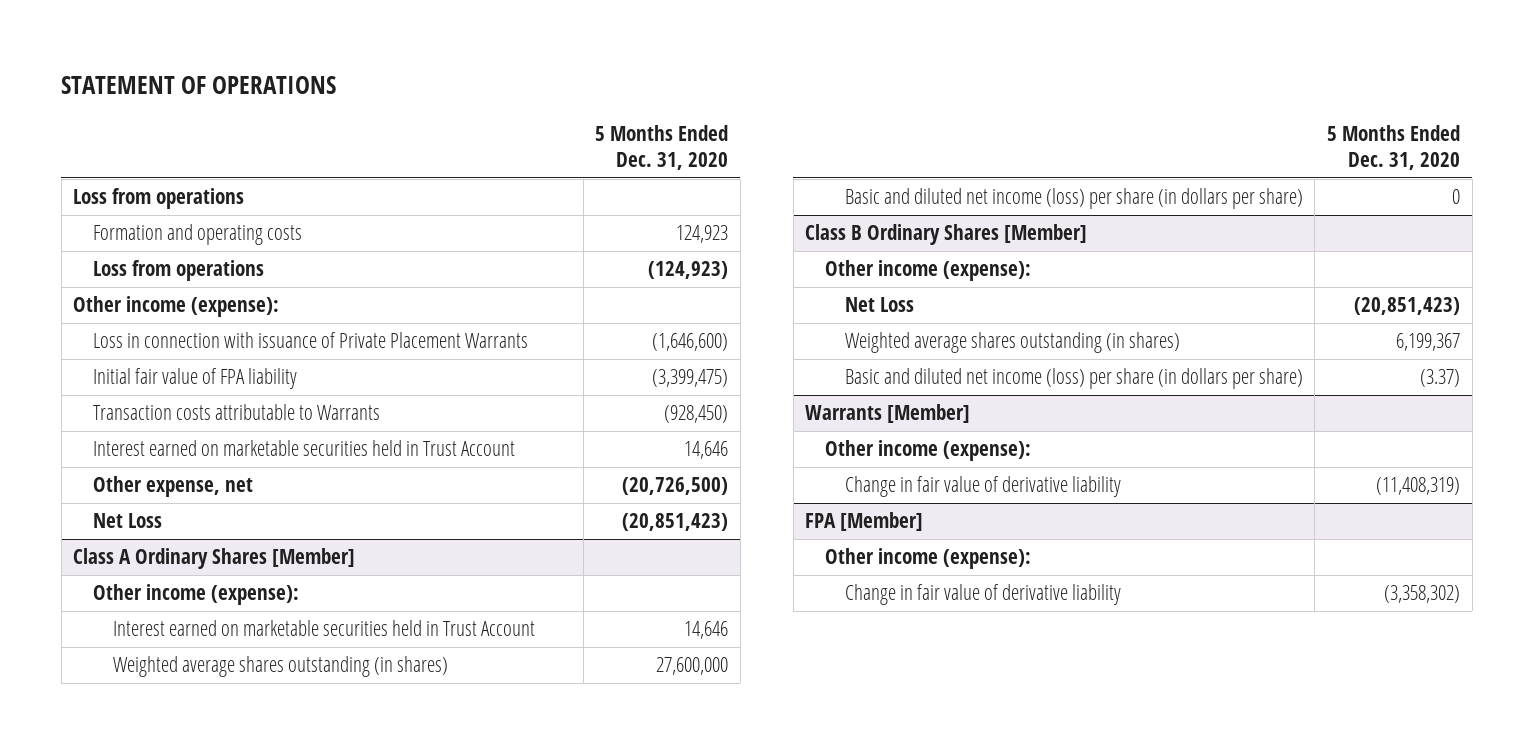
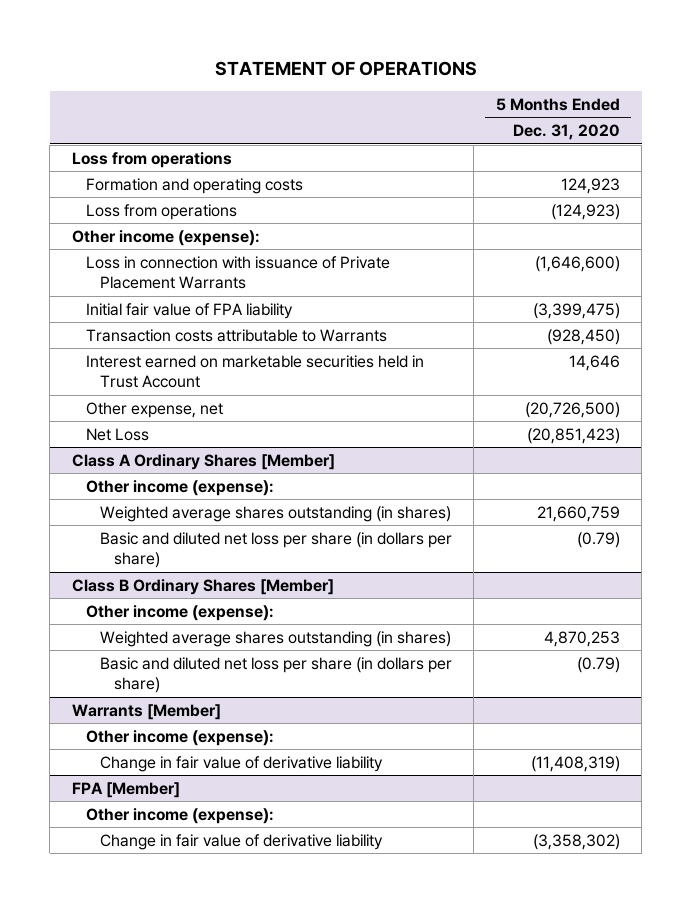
[113,620,536,637] Interest earned on marketable securities held in Trust Account -> none
[656,657,729,676] 27,600,000 -> [536,505,620,522] 21,660,759
[844,188,1303,210] Basic and diluted net income (loss) per share (in dollars per share) -> [99,531,452,569] Basic and diluted net loss per share (in dollars per share)
[1452,189,1461,205] 0 -> [576,531,620,548] (0.79)
[844,297,914,313] Net Loss -> none
[1396,333,1461,352] 6,199,367 -> [543,630,620,647] 4,870,253
[844,368,1303,390] Basic and diluted net income (loss) per share (in dollars per share) -> [99,656,452,694] Basic and diluted net loss per share (in dollars per share)
[1420,369,1461,388] (3.37) -> [576,656,620,673] (0.79)

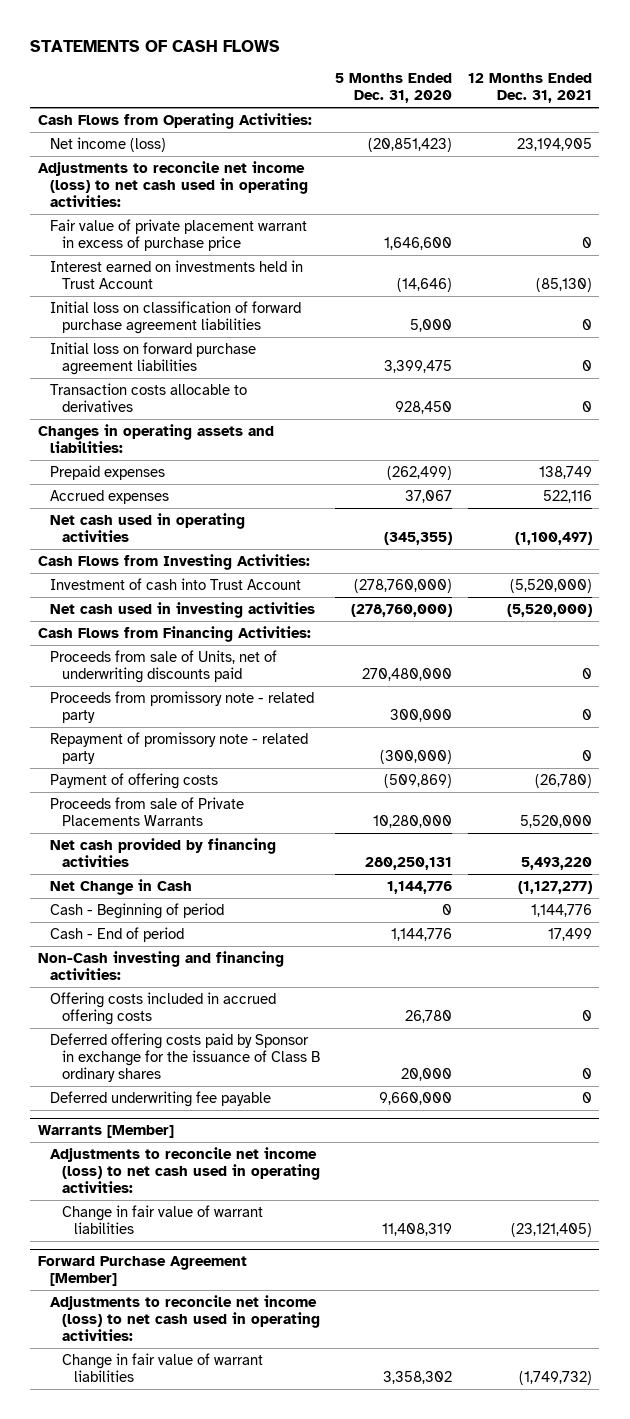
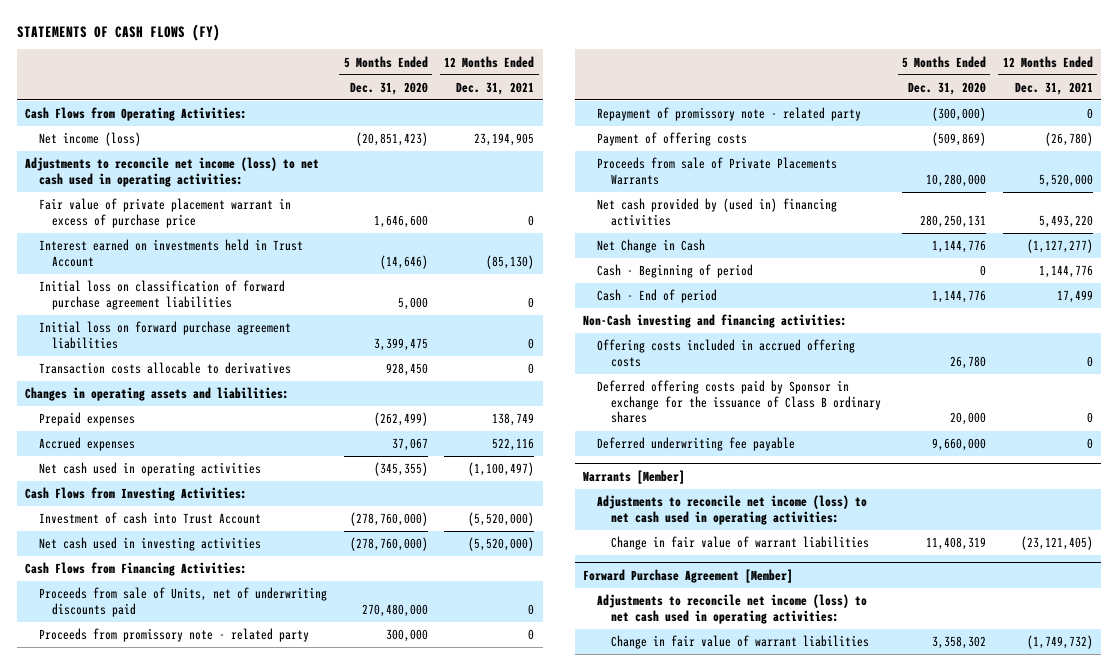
[30,40,281,53] STATEMENTS OF CASH FLOWS -> [16,23,220,41] STATEMENTS OF CASH FLOWS (FY)
[49,837,276,867] Net cash provided by financing activities -> [597,198,838,226] Net cash provided by (used in) financing activities

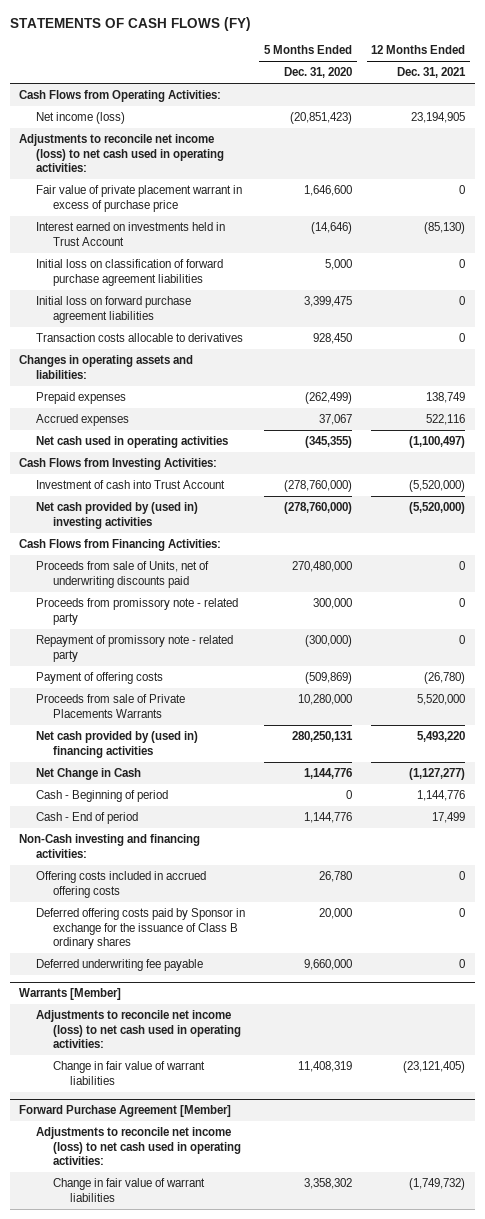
[38,537,261,552] Net cash used in investing activities -> [36,502,199,529] Net cash provided by (used in) investing activities

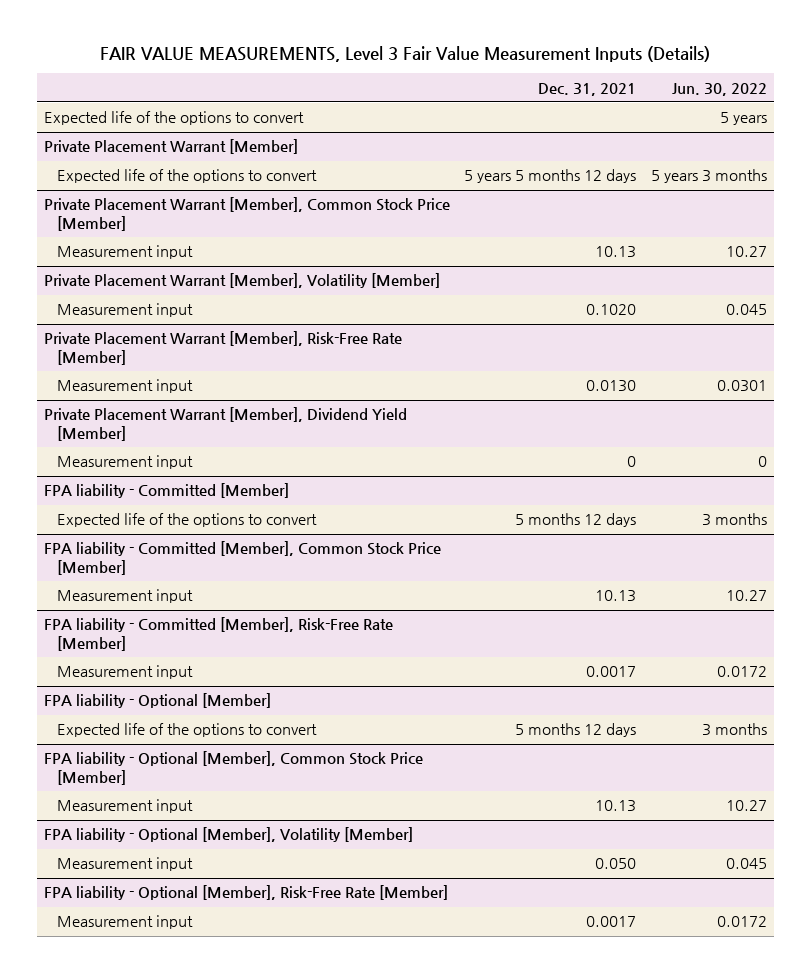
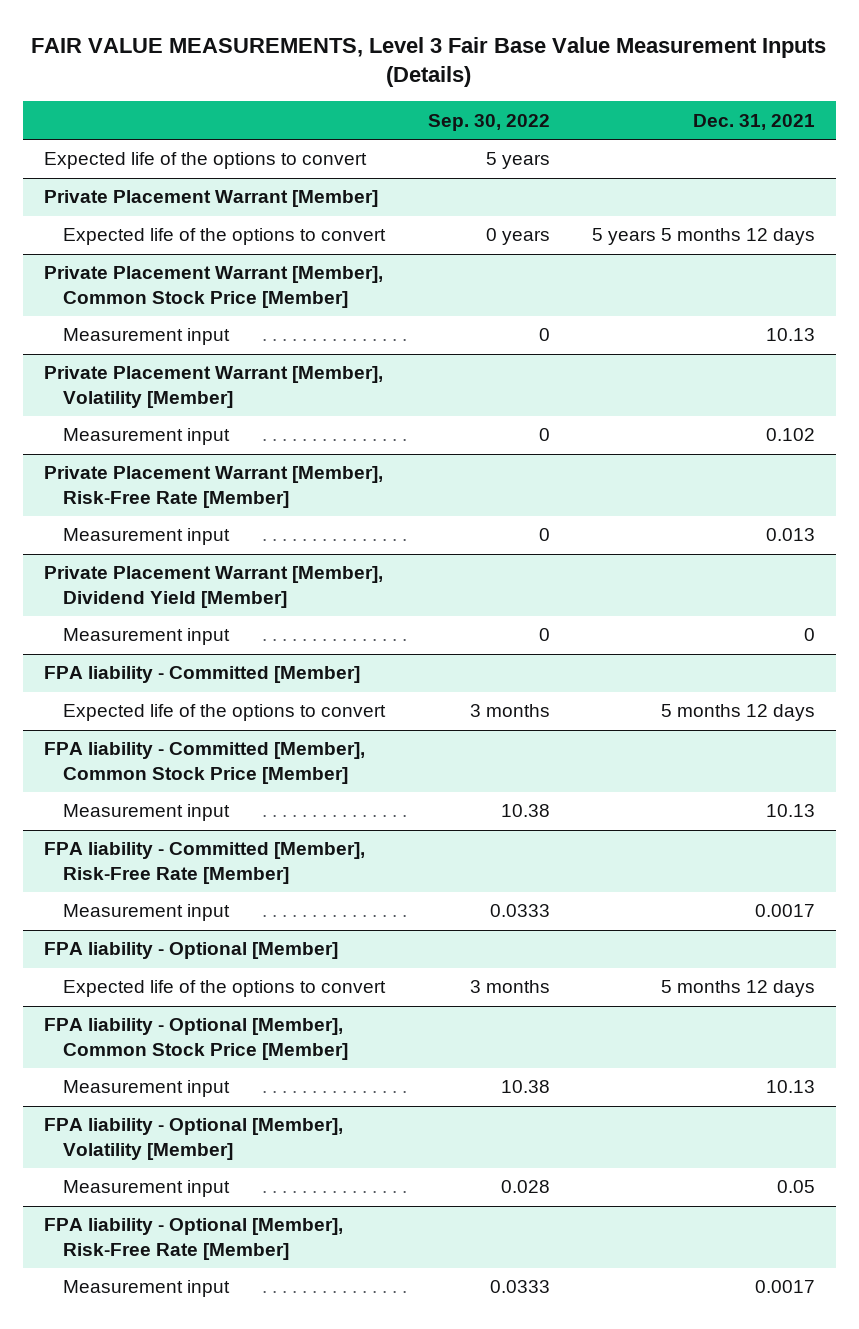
[100,45,711,62] FAIR VALUE MEASUREMENTS, Level 3 Fair Value Measurement Inputs (Details) -> [31,36,827,88] FAIR VALUE MEASUREMENTS, Level 3 Fair Base Value Measurement Inputs (Details)
[671,82,767,96] Jun. 30, 2022 -> none
none -> [427,113,550,131] Sep. 30, 2022
[586,304,637,316] 0.1020 -> [765,428,815,442] 0.102
[586,380,637,393] 0.0130 -> [765,528,815,542] 0.013
[595,858,637,870] 0.050 -> [776,1180,815,1194] 0.05

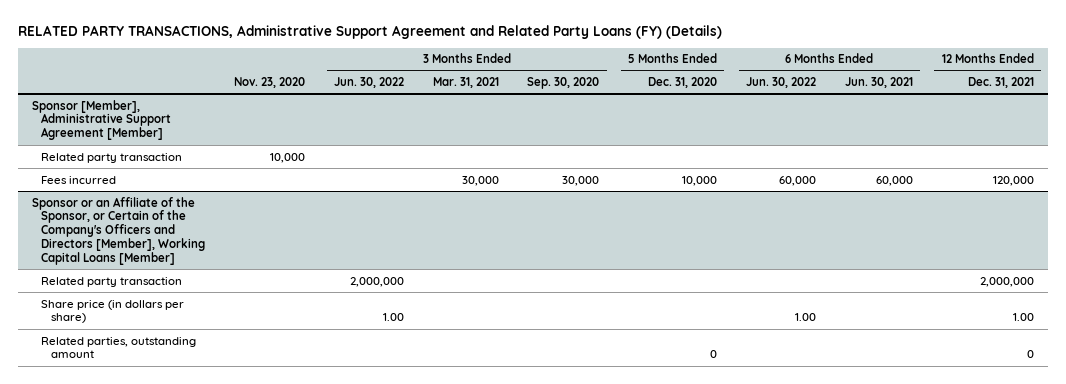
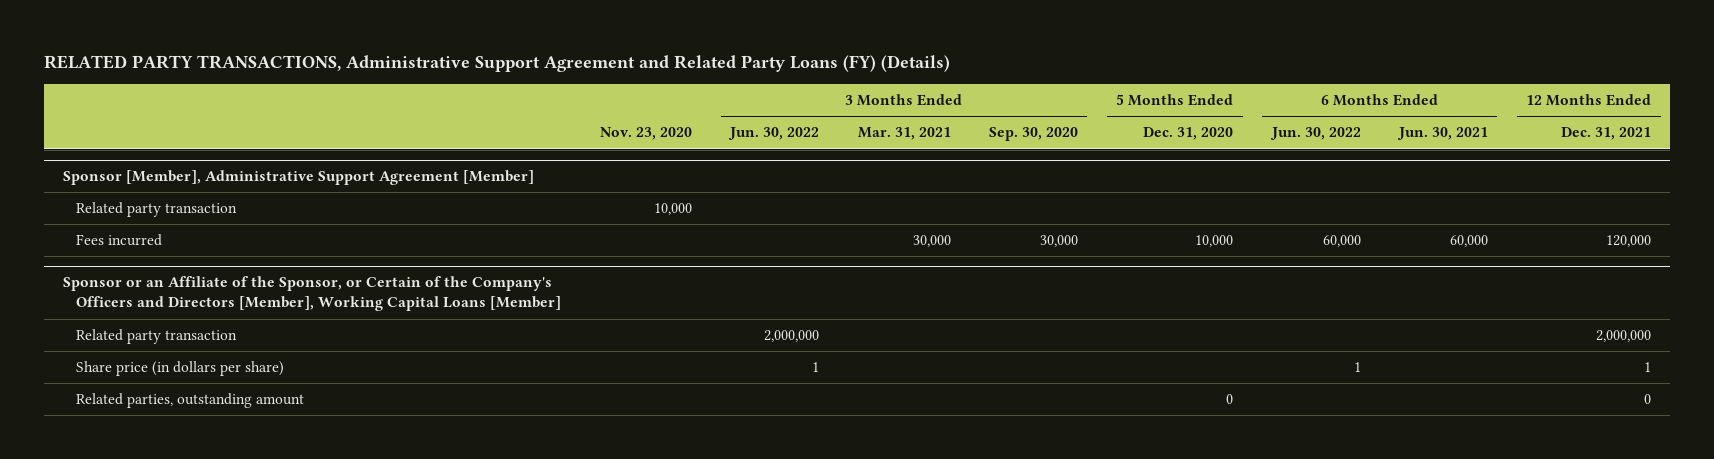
[382,313,404,322] 1.00 -> [812,362,820,373] 1
[794,313,816,322] 1.00 -> [1353,362,1361,373] 1
[1012,313,1034,322] 1.00 -> [1644,362,1652,373] 1

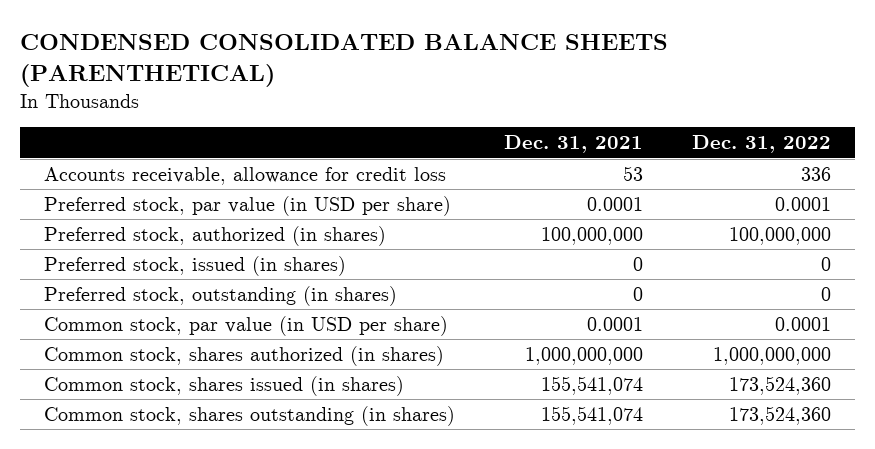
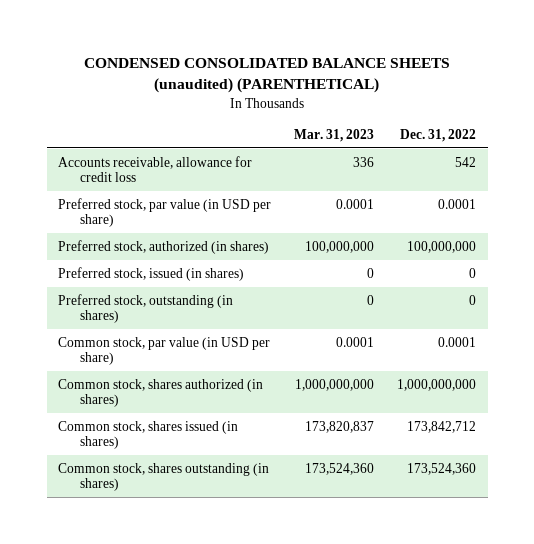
[19,34,668,87] CONDENSED CONSOLIDATED BALANCE SHEETS (PARENTHETICAL) -> [84,58,451,94] CONDENSED CONSOLIDATED BALANCE SHEETS (unaudited) (PARENTHETICAL)
[504,135,644,154] Dec. 31, 2021 -> none
none -> [294,128,375,142] Mar. 31, 2023
[800,167,831,182] 336 -> [455,156,477,167] 542
[728,376,831,396] 173,524,360 -> [407,420,477,433] 173,842,712

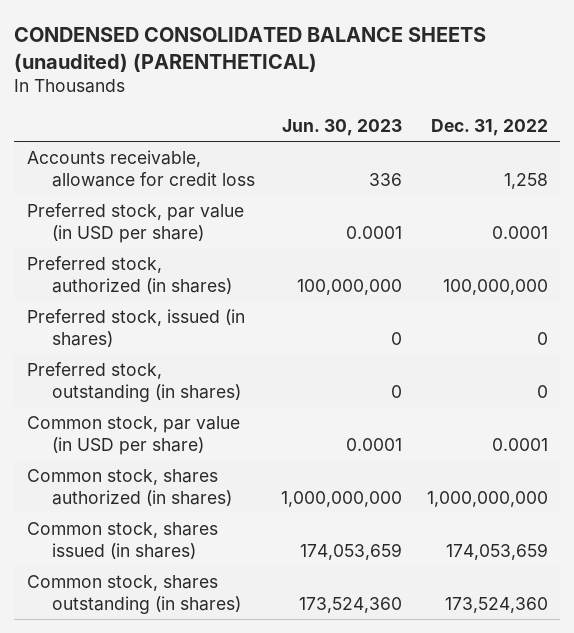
[294,128,375,142] Mar. 31, 2023 -> none
none -> [281,118,402,136] Jun. 30, 2023
[455,156,477,167] 542 -> [503,172,548,189] 1,258
[407,420,477,433] 173,842,712 -> [445,542,548,560] 174,053,659

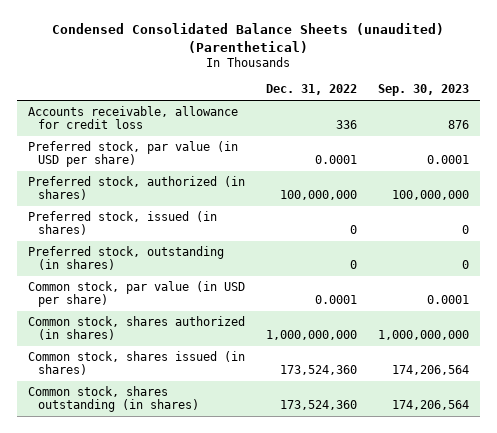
[14,26,487,72] CONDENSED CONSOLIDATED BALANCE SHEETS (unaudited) (PARENTHETICAL) -> [52,23,445,53] Condensed Consolidated Balance Sheets (unaudited) (Parenthetical)
[281,118,402,136] Jun. 30, 2023 -> none
none -> [378,84,470,97] Sep. 30, 2023
[503,172,548,189] 1,258 -> [335,120,357,130] 336
[445,542,548,560] 174,053,659 -> [279,365,357,376] 173,524,360

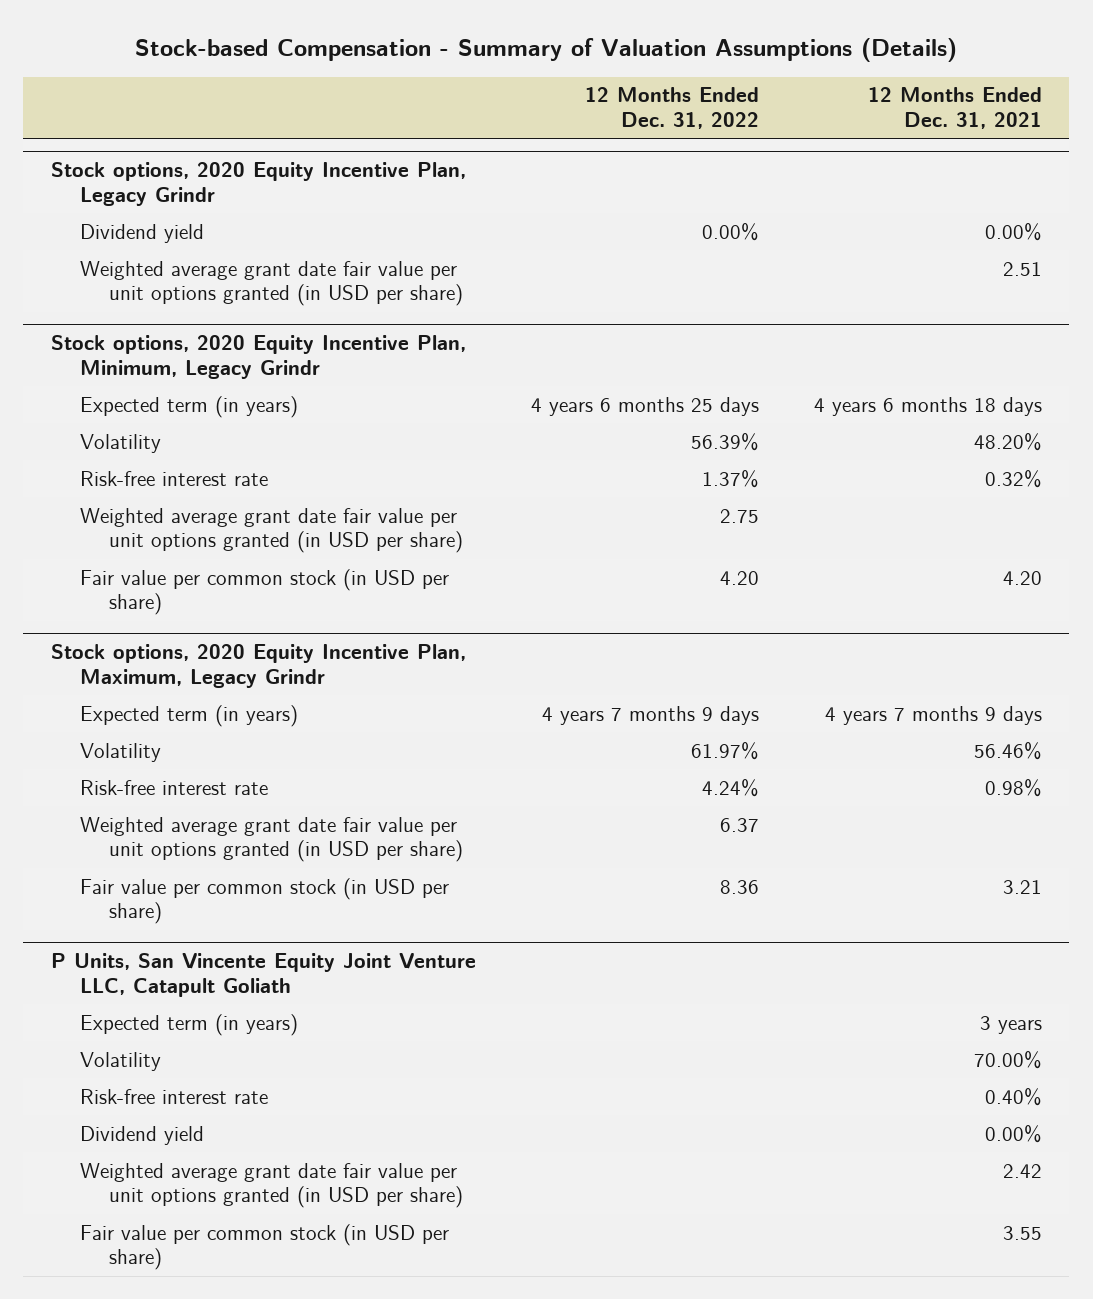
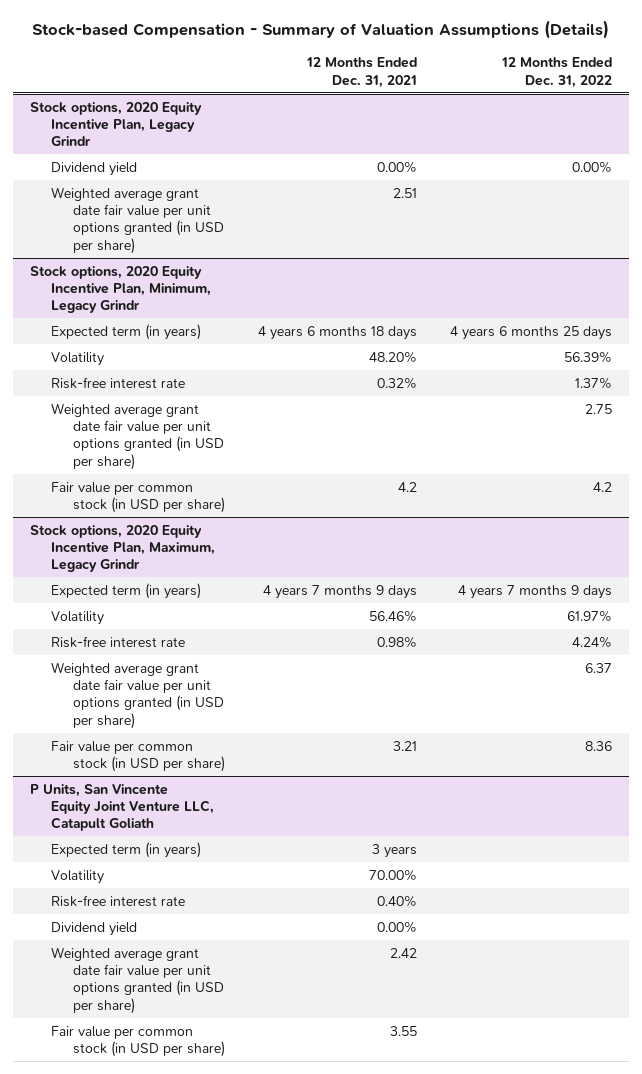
[719,570,759,585] 4.20 -> [593,481,613,492] 4.2
[1002,570,1042,585] 4.20 -> [398,481,418,492] 4.2

